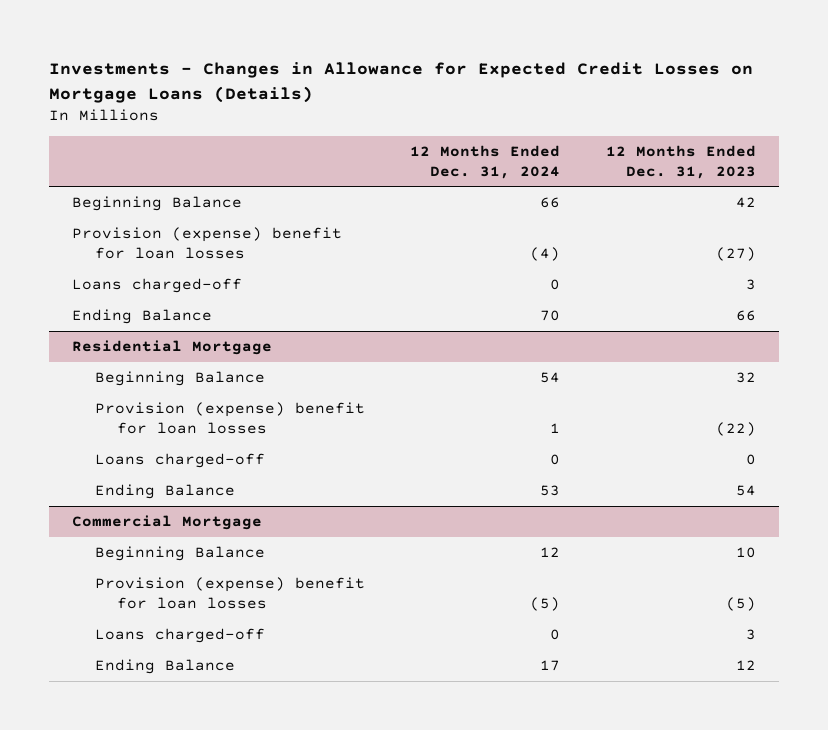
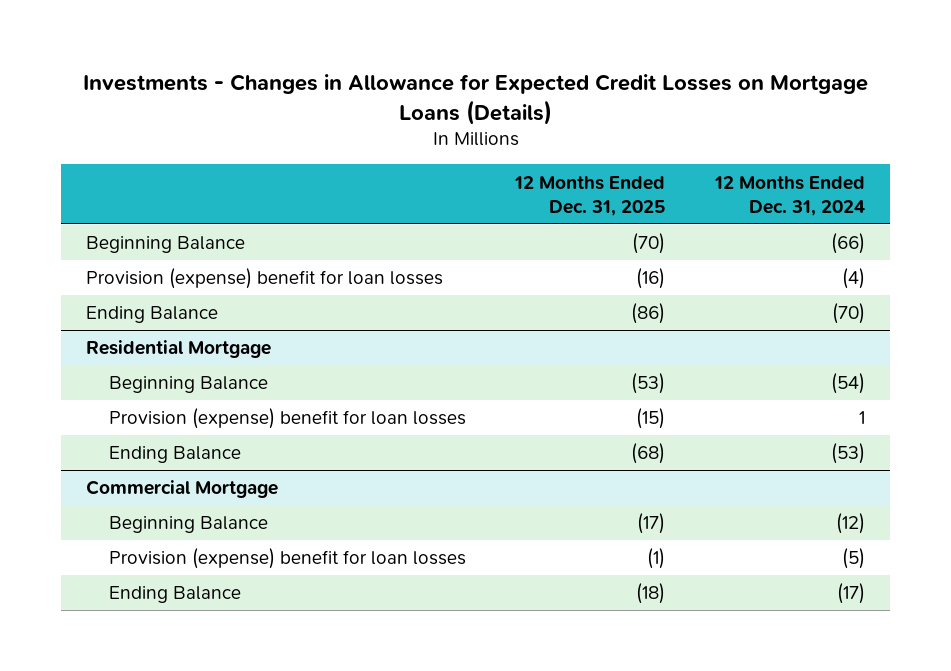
[605,144,756,179] 12 Months Ended Dec. 31, 2023 -> none
none -> [514,175,666,216] 12 Months Ended Dec. 31, 2025
[540,197,561,209] 66 -> [831,233,866,255] (66)
[72,278,243,294] Loans charged-off -> none
[540,310,561,322] 70 -> [832,303,866,325] (70)
[540,372,561,384] 54 -> [831,373,866,395] (54)
[94,453,265,469] Loans charged-off -> none
[540,485,561,497] 53 -> [831,443,866,465] (53)
[540,547,561,558] 12 -> [836,513,866,535] (12)
[94,628,265,644] Loans charged-off -> none
[540,660,561,672] 17 -> [837,583,866,605] (17)

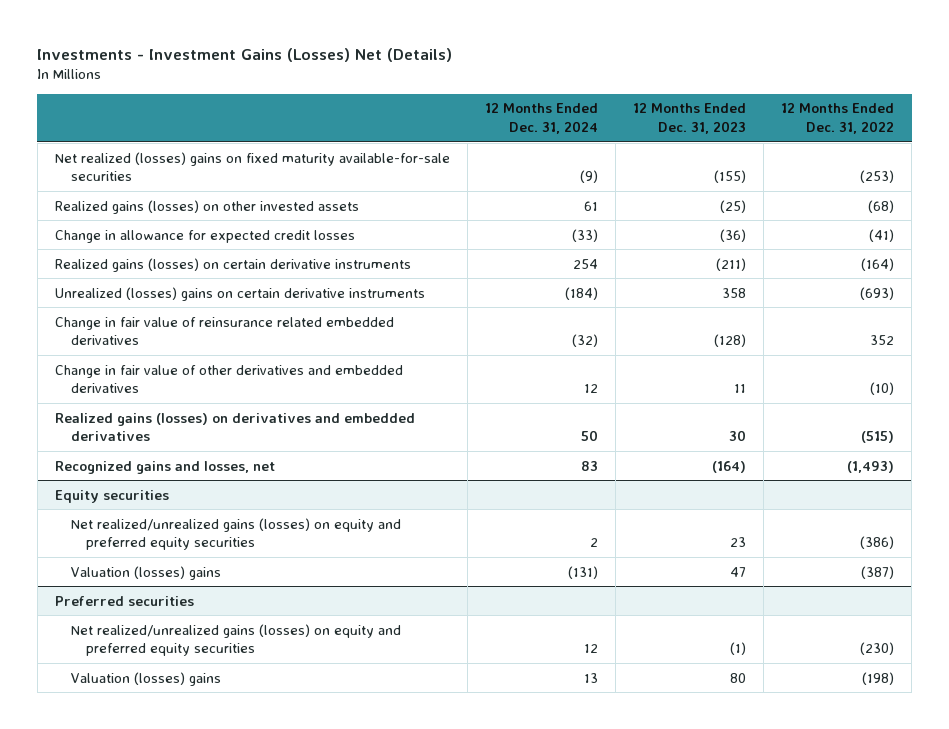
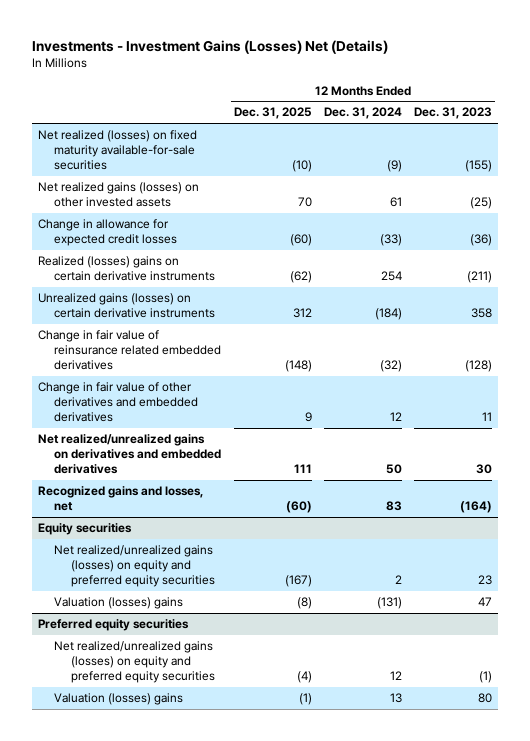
[781,103,895,135] 12 Months Ended Dec. 31, 2022 -> none
none -> [233,107,312,120] Dec. 31, 2025
[55,151,451,182] Net realized (losses) gains on fixed maturity available-for-sale securities -> [38,130,198,171] Net realized (losses) on fixed maturity available-for-sale securities
[55,199,360,214] Realized gains (losses) on other invested assets -> [38,182,200,208] Net realized gains (losses) on other invested assets
[55,257,412,272] Realized gains (losses) on certain derivative instruments -> [38,256,216,282] Realized (losses) gains on certain derivative instruments
[55,286,426,301] Unrealized (losses) gains on certain derivative instruments -> [38,293,216,319] Unrealized gains (losses) on certain derivative instruments
[55,412,416,442] Realized gains (losses) on derivatives and embedded derivatives -> [38,434,222,475] Net realized/unrealized gains on derivatives and embedded derivatives
[55,595,195,606] Preferred securities -> [38,619,190,632] Preferred equity securities

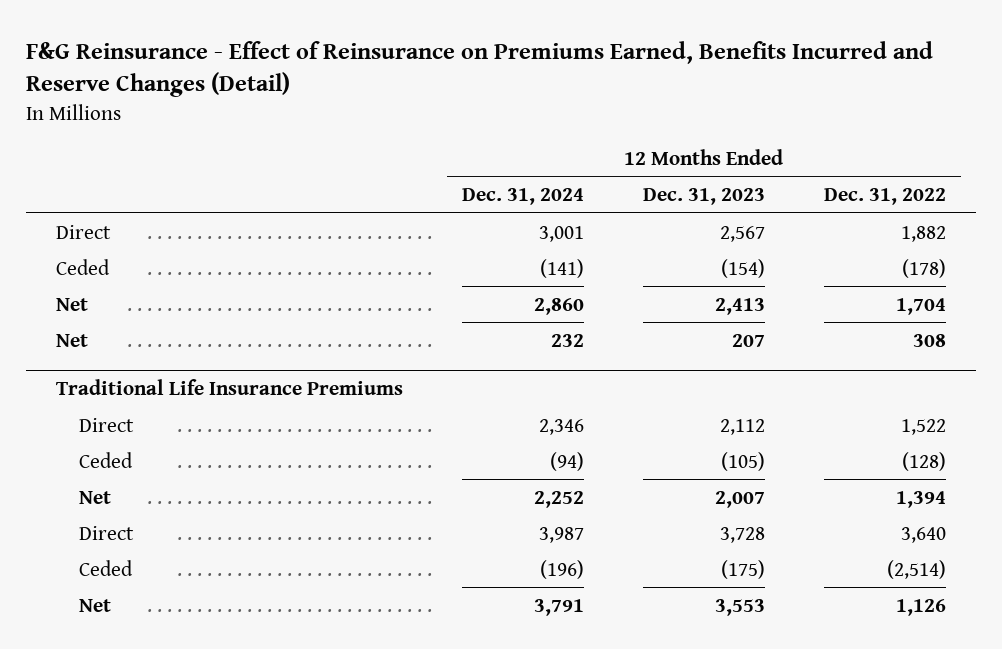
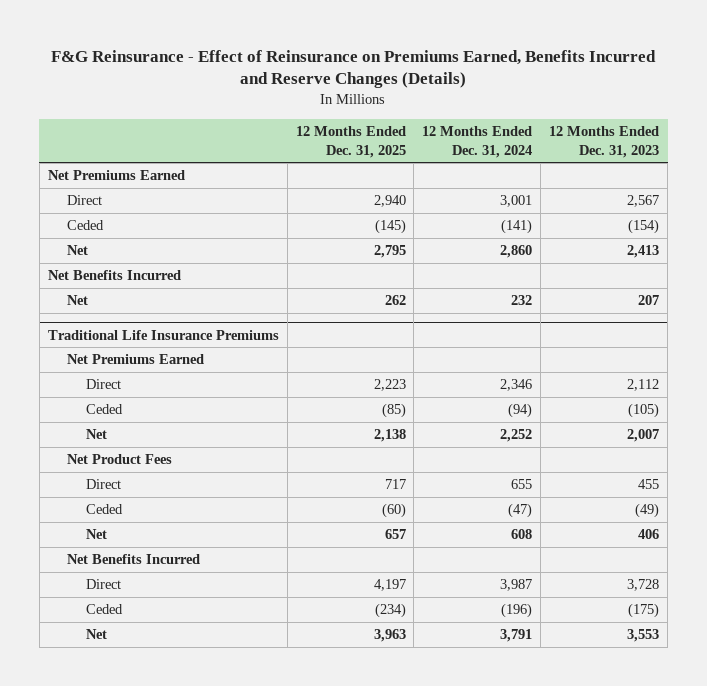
[26,40,934,98] F&G Reinsurance - Effect of Reinsurance on Premiums Earned, Benefits Incurred and Reserve Changes (Detail) -> [51,49,657,89] F&G Reinsurance - Effect of Reinsurance on Premiums Earned, Benefits Incurred and Reserve Changes (Details)
[824,188,947,206] Dec. 31, 2022 -> none
none -> [295,125,406,158] 12 Months Ended Dec. 31, 2025
none -> [47,170,185,181] Net Premiums Earned
none -> [47,270,181,281] Net Benefits Incurred
none -> [66,354,204,365] Net Premiums Earned
none -> [66,454,172,465] Net Product Fees
none -> [85,479,121,490] Direct
none -> [85,504,123,515] Ceded
none -> [85,529,107,540] Net
none -> [66,554,200,565] Net Benefits Incurred

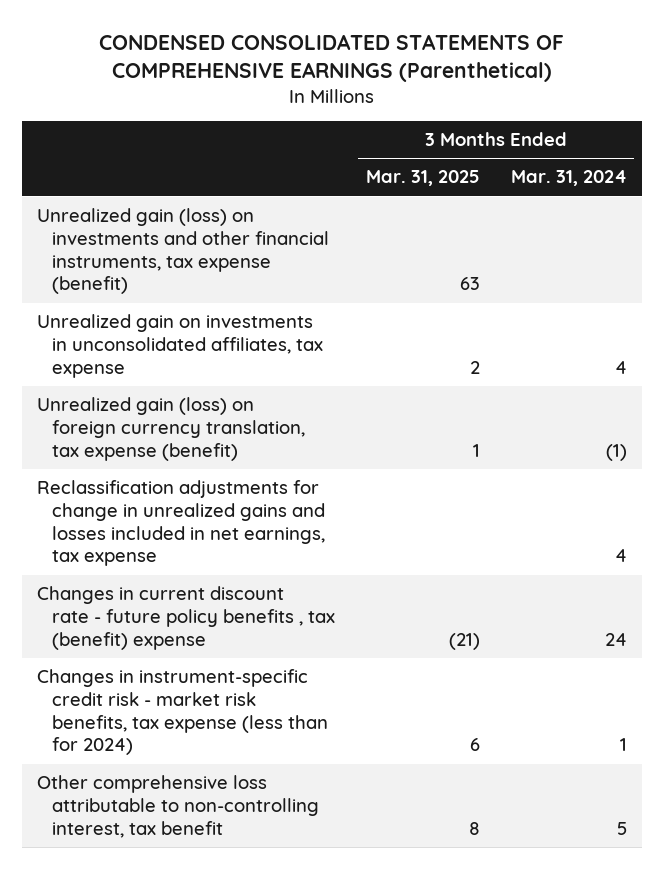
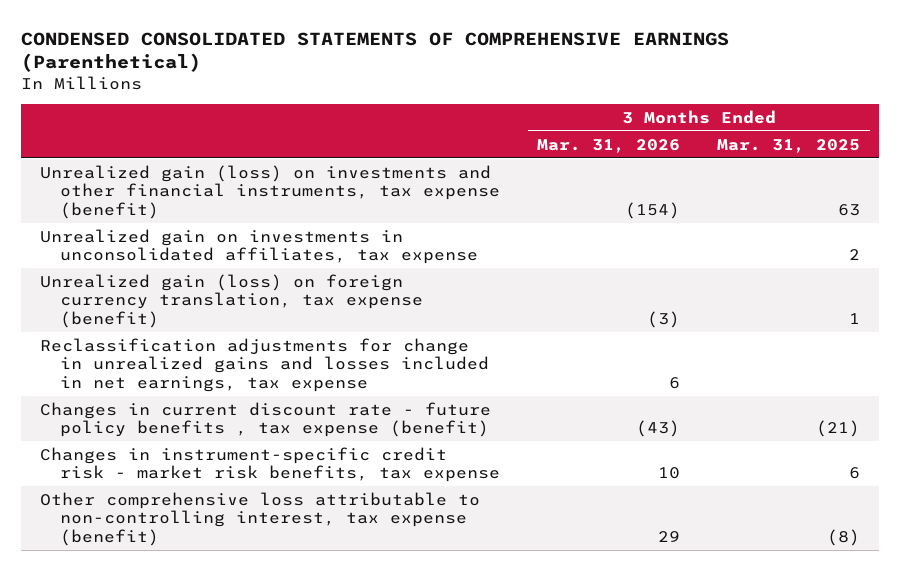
[510,170,627,187] Mar. 31, 2024 -> none
none -> [537,138,681,153] Mar. 31, 2026
[36,586,336,650] Changes in current discount rate - future policy benefits , tax (benefit) expense -> [39,401,491,438] Changes in current discount rate - future policy benefits , tax expense (benefit)
[36,669,329,756] Changes in instrument-specific credit risk - market risk benefits, tax expense (less than for 2024) -> [39,446,500,483] Changes in instrument-specific credit risk - market risk benefits, tax expense
[36,775,320,838] Other comprehensive loss attributable to non-controlling interest, tax benefit -> [39,491,480,546] Other comprehensive loss attributable to non-controlling interest, tax expense (benefit)
[468,821,480,835] 8 -> [827,528,861,546] (8)

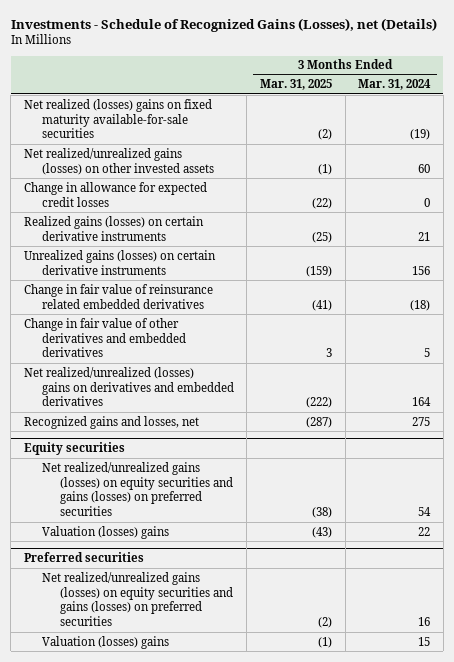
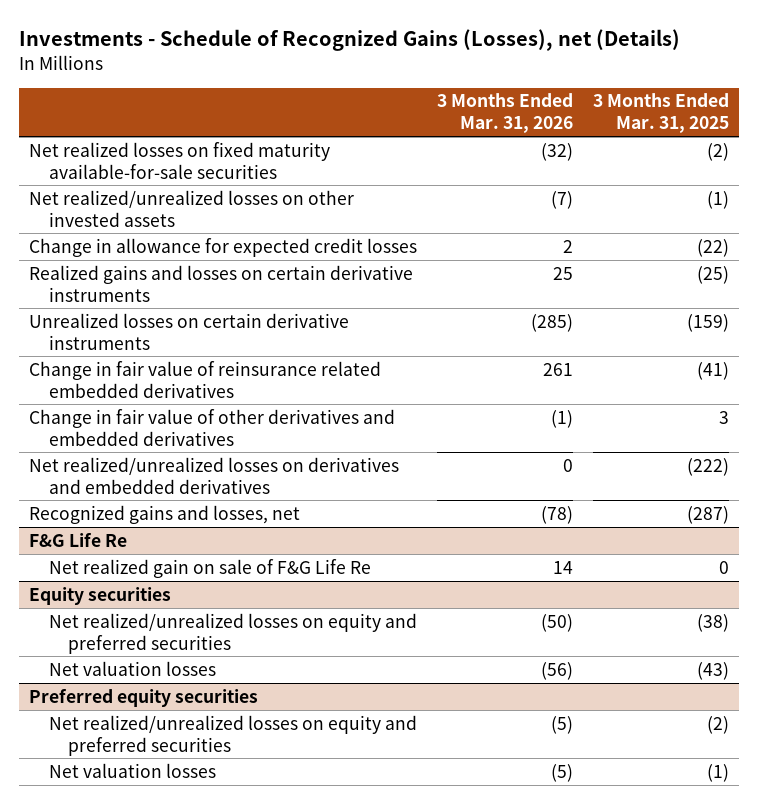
[358,79,432,91] Mar. 31, 2024 -> none
none -> [437,93,574,134] 3 Months Ended Mar. 31, 2026
[23,98,212,139] Net realized (losses) gains on fixed maturity available-for-sale securities -> [29,141,331,179] Net realized losses on fixed maturity available-for-sale securities
[23,147,214,175] Net realized/unrealized gains (losses) on other invested assets -> [29,189,355,227] Net realized/unrealized losses on other invested assets
[23,215,204,241] Realized gains (losses) on certain derivative instruments -> [29,264,414,302] Realized gains and losses on certain derivative instruments
[23,249,216,275] Unrealized gains (losses) on certain derivative instruments -> [29,312,350,350] Unrealized losses on certain derivative instruments
[23,366,234,407] Net realized/unrealized (losses) gains on derivatives and embedded derivatives -> [29,456,400,494] Net realized/unrealized losses on derivatives and embedded derivatives
none -> [29,531,128,547] F&G Life Re
none -> [48,558,371,578] Net realized gain on sale of F&G Life Re
[41,461,233,517] Net realized/unrealized gains (losses) on equity securities and gains (losses) on preferred securities -> [48,612,417,654] Net realized/unrealized losses on equity and preferred securities
[41,525,169,539] Valuation (losses) gains -> [48,660,216,676] Net valuation losses
[23,552,144,563] Preferred securities -> [29,687,259,707] Preferred equity securities
[41,571,233,627] Net realized/unrealized gains (losses) on equity securities and gains (losses) on preferred securities -> [48,714,417,756] Net realized/unrealized losses on equity and preferred securities
[41,635,169,649] Valuation (losses) gains -> [48,762,216,778] Net valuation losses

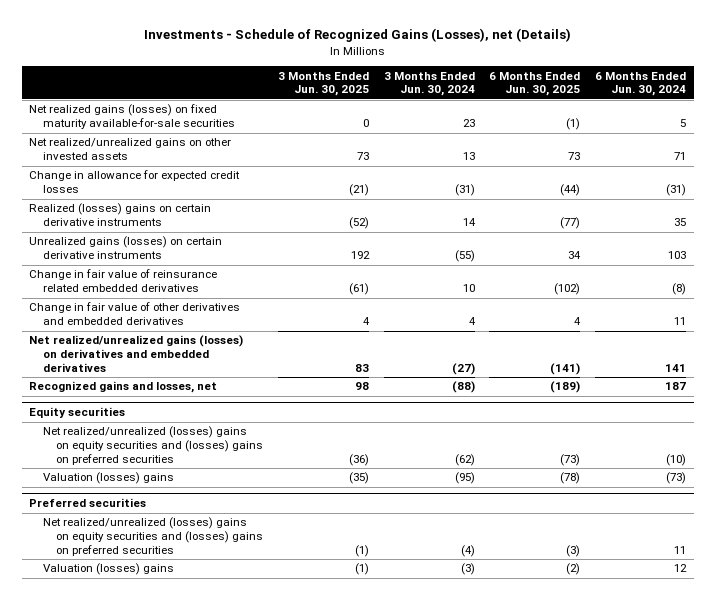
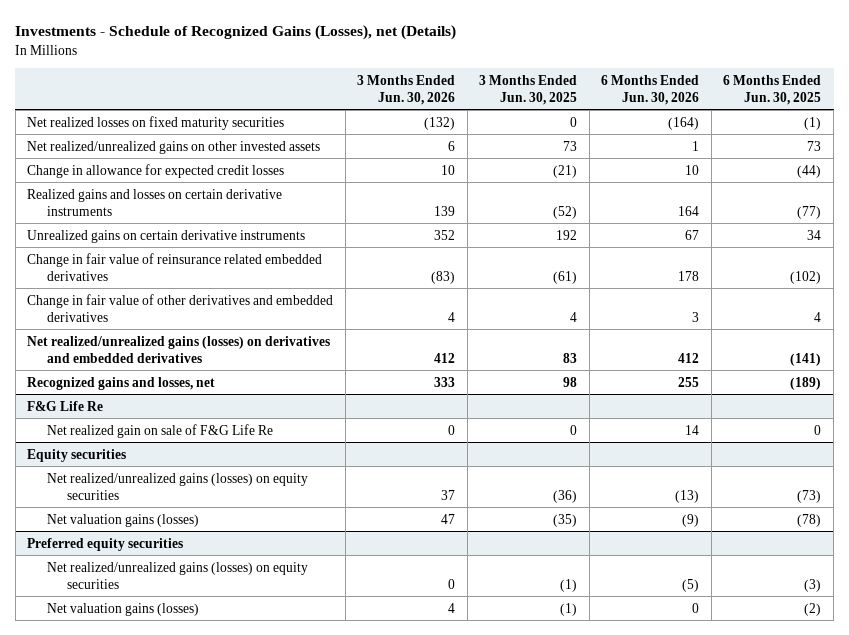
[383,71,475,97] 3 Months Ended Jun. 30, 2024 -> none
[595,71,687,97] 6 Months Ended Jun. 30, 2024 -> none
none -> [357,74,456,105] 3 Months Ended Jun. 30, 2026
none -> [601,74,700,105] 6 Months Ended Jun. 30, 2026
[29,104,235,130] Net realized gains (losses) on fixed maturity available-for-sale securities -> [27,115,285,130] Net realized losses on fixed maturity securities
[29,203,212,227] Realized (losses) gains on certain derivative instruments -> [27,188,283,216] Realized gains and losses on certain derivative instruments
[29,236,223,260] Unrealized gains (losses) on certain derivative instruments -> [27,229,306,243] Unrealized gains on certain derivative instruments
none -> [27,400,104,411] F&G Life Re
none -> [47,423,274,438] Net realized gain on sale of F&G Life Re
[42,426,264,465] Net realized/unrealized (losses) gains on equity securities and (losses) gains on preferred securities -> [47,472,309,500] Net realized/unrealized gains (losses) on equity securities
[42,472,174,485] Valuation (losses) gains -> [47,513,200,527] Net valuation gains (losses)
[29,498,147,508] Preferred securities -> [27,537,184,551] Preferred equity securities
[42,517,264,556] Net realized/unrealized (losses) gains on equity securities and (losses) gains on preferred securities -> [47,561,309,589] Net realized/unrealized gains (losses) on equity securities
[42,563,174,576] Valuation (losses) gains -> [47,602,200,616] Net valuation gains (losses)

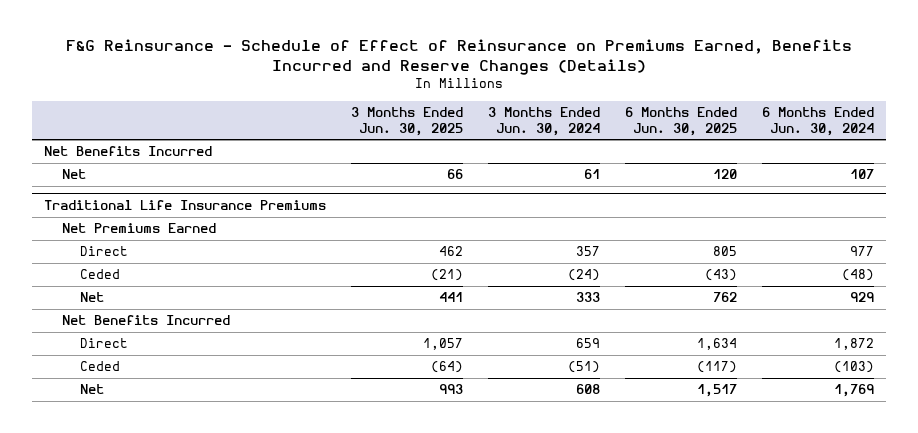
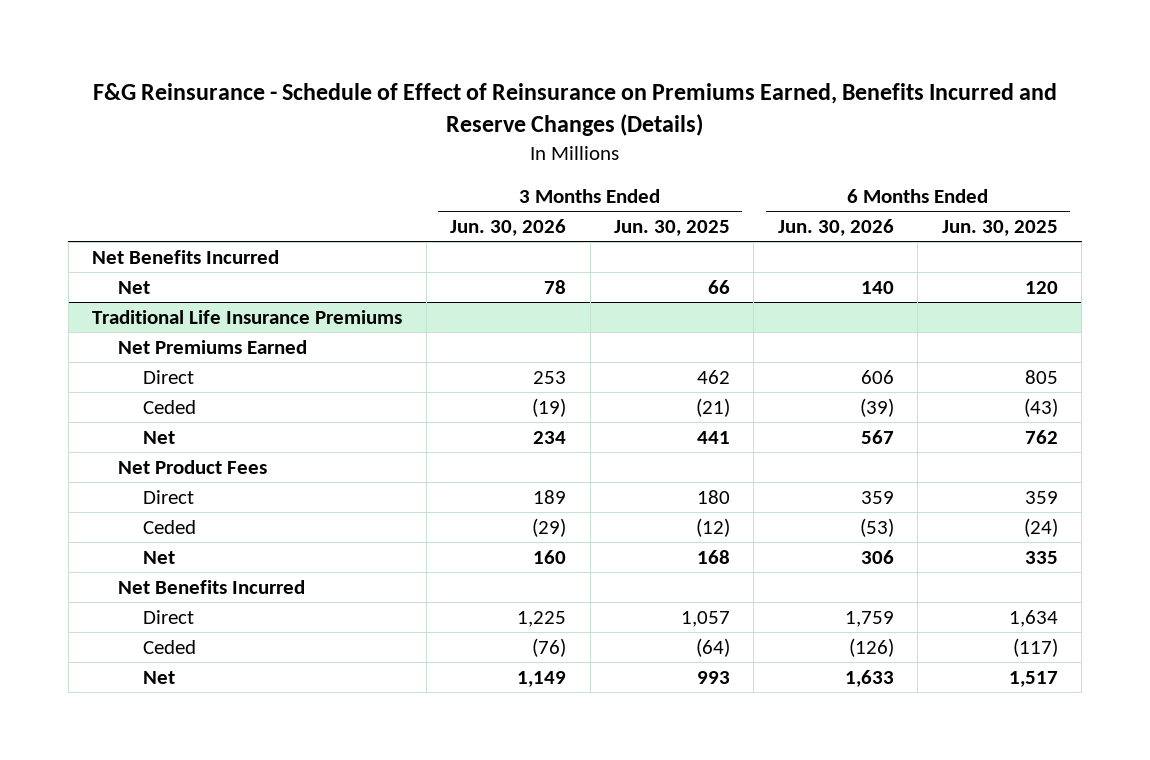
[487,107,600,136] 3 Months Ended Jun. 30, 2024 -> none
[761,107,874,136] 6 Months Ended Jun. 30, 2024 -> none
none -> [450,218,567,236] Jun. 30, 2026
none -> [777,218,894,236] Jun. 30, 2026
none -> [117,459,267,474] Net Product Fees
none -> [142,489,194,504] Direct
none -> [142,519,196,534] Ceded
none -> [142,550,175,564] Net

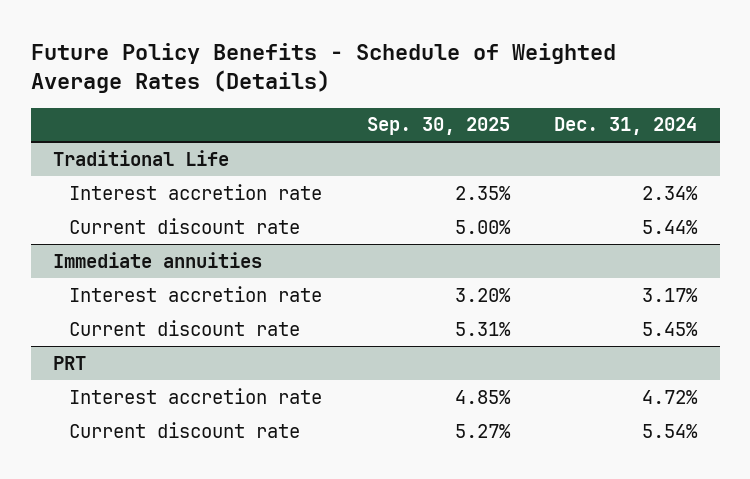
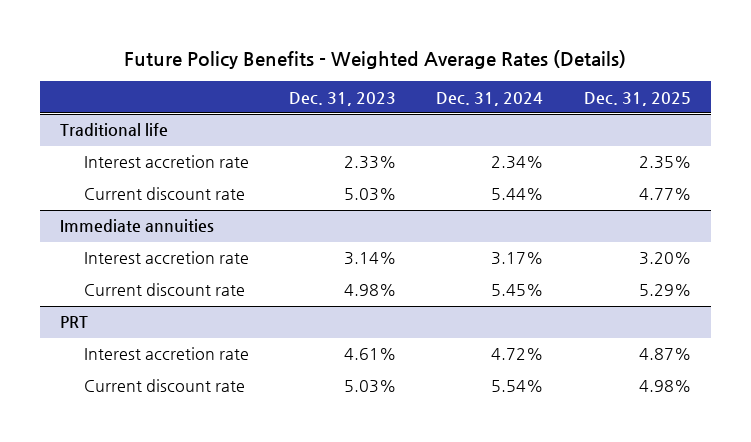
[30,42,616,93] Future Policy Benefits - Schedule of Weighted Average Rates (Details) -> [124,50,627,70] Future Policy Benefits - Weighted Average Rates (Details)
[366,117,510,136] Sep. 30, 2025 -> none
none -> [289,91,397,106] Dec. 31, 2023
none -> [583,91,691,106] Dec. 31, 2025
[52,149,229,166] Traditional Life -> [60,123,169,137] Traditional life

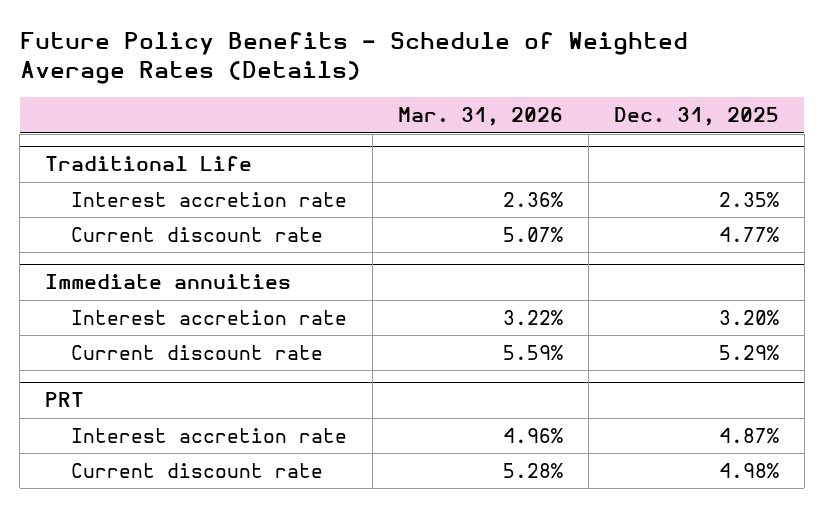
[124,50,627,70] Future Policy Benefits - Weighted Average Rates (Details) -> [19,31,688,85] Future Policy Benefits - Schedule of Weighted Average Rates (Details)
[289,91,397,106] Dec. 31, 2023 -> none
[436,91,544,106] Dec. 31, 2024 -> none
none -> [397,107,563,127] Mar. 31, 2026
[60,123,169,137] Traditional life -> [45,156,253,172] Traditional Life

